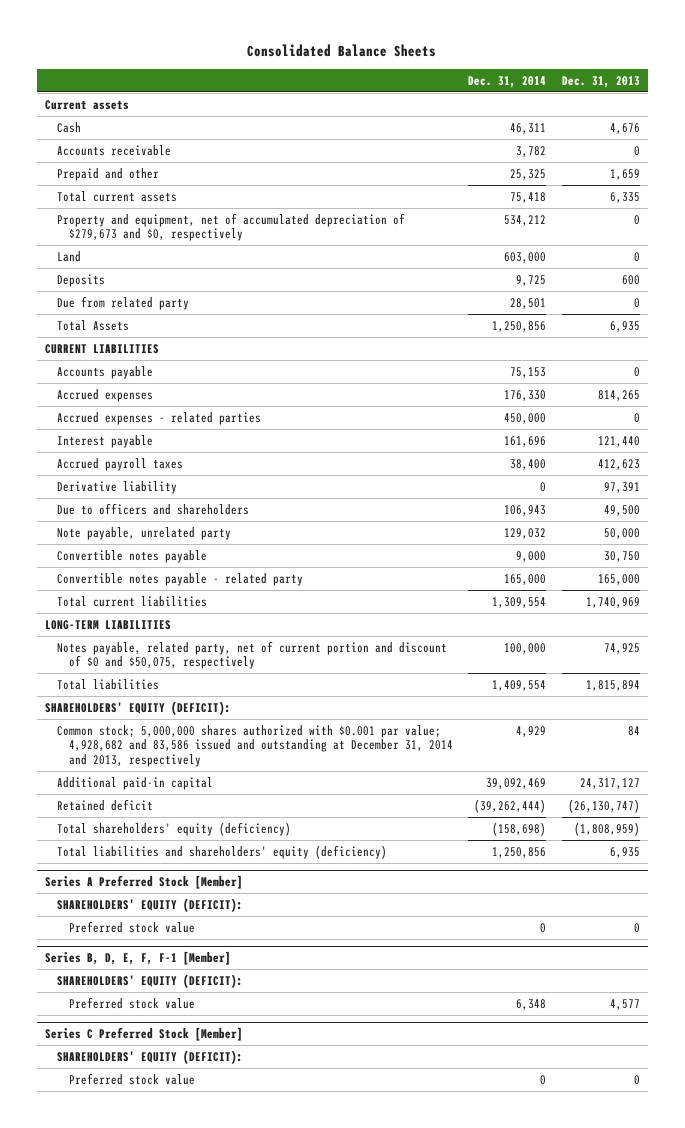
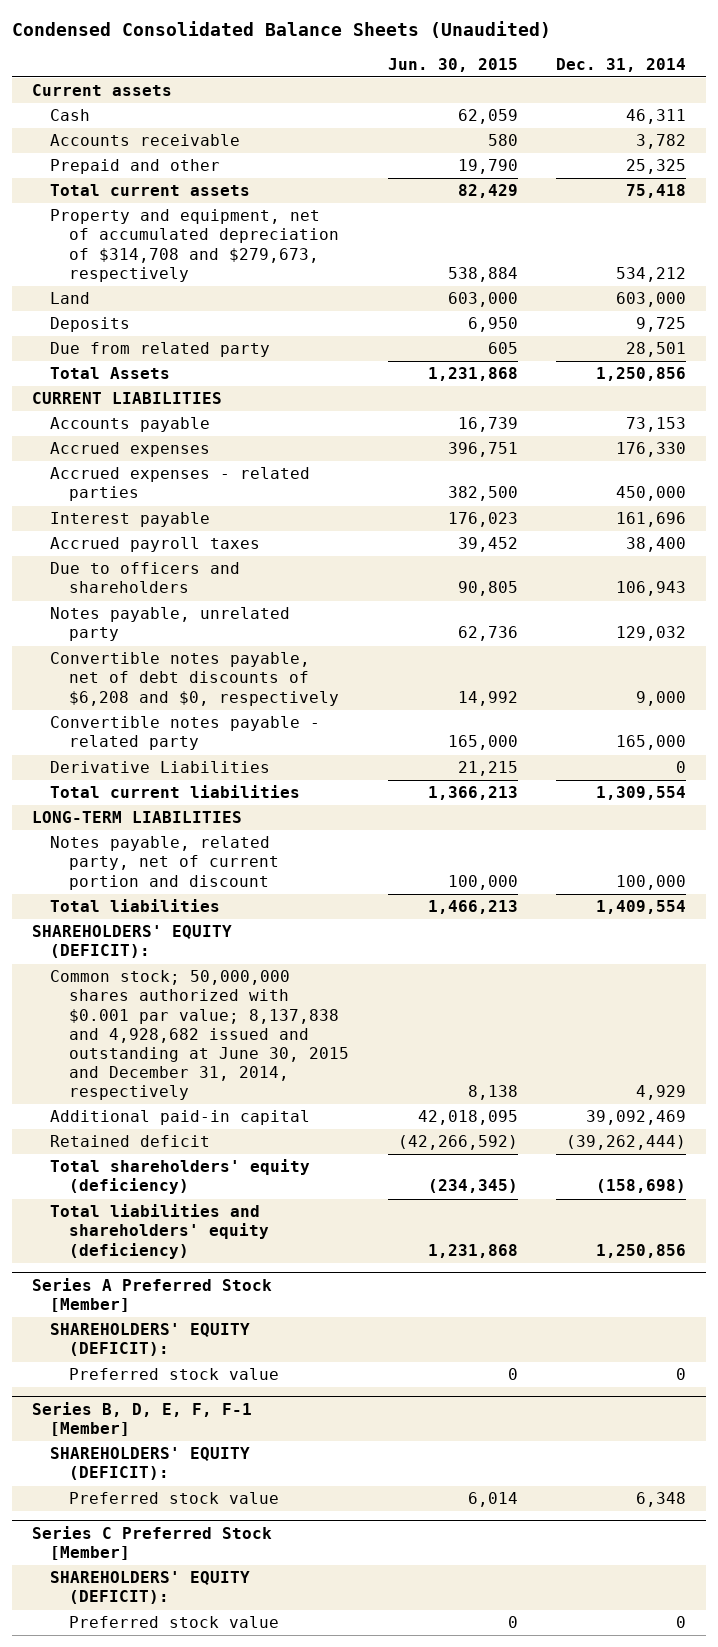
[247,44,437,58] Consolidated Balance Sheets -> [12,21,552,39] Condensed Consolidated Balance Sheets (Unaudited)
[561,75,640,88] Dec. 31, 2013 -> none
none -> [387,57,518,72] Jun. 30, 2015
[56,212,405,242] Property and equipment, net of accumulated depreciation of $279,673 and $0, respectively -> [50,209,340,282] Property and equipment, net of accumulated depreciation of $314,708 and $279,673, respectively
[510,366,547,378] 75,153 -> [626,417,687,433] 73,153
[56,480,177,494] Derivative liability -> none
[56,526,231,540] Note payable, unrelated party -> [50,607,291,642] Notes payable, unrelated party
[56,549,207,563] Convertible notes payable -> [50,652,340,706] Convertible notes payable, net of debt discounts of $6,208 and $0, respectively
none -> [50,761,271,774] Derivative Liabilities
[56,640,447,670] Notes payable, related party, net of current portion and discount of $0 and $50,075, respectively -> [50,836,280,890] Notes payable, related party, net of current portion and discount
[56,724,453,767] Common stock; 5,000,000 shares authorized with $0.001 par value; 4,928,682 and 83,586 issued and outstanding at December 31, 2014 and 2013, respectively -> [50,970,350,1101] Common stock; 50,000,000 shares authorized with $0.001 par value; 8,137,838 and 4,928,682 issued and outstanding at June 30, 2015 and December 31, 2014, respectively

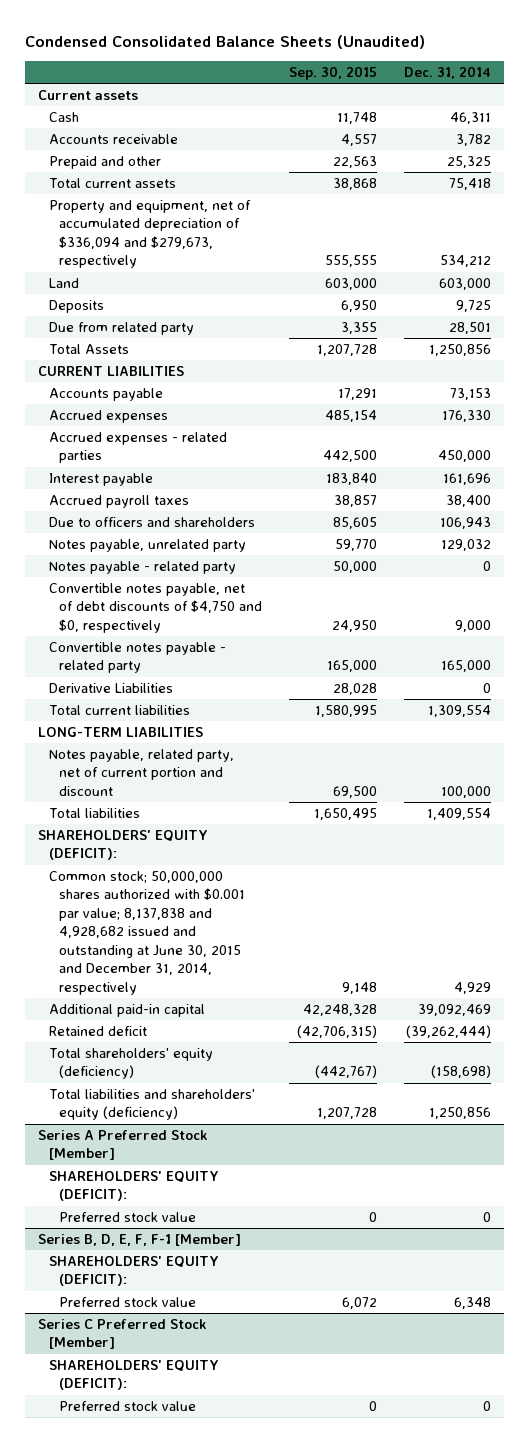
[387,57,518,72] Jun. 30, 2015 -> none
none -> [289,65,378,80] Sep. 30, 2015
[50,209,340,282] Property and equipment, net of accumulated depreciation of $314,708 and $279,673, respectively -> [48,199,251,269] Property and equipment, net of accumulated depreciation of $336,094 and $279,673, respectively
none -> [48,560,236,574] Notes payable - related party
[50,652,340,706] Convertible notes payable, net of debt discounts of $6,208 and $0, respectively -> [48,582,263,633] Convertible notes payable, net of debt discounts of $4,750 and $0, respectively

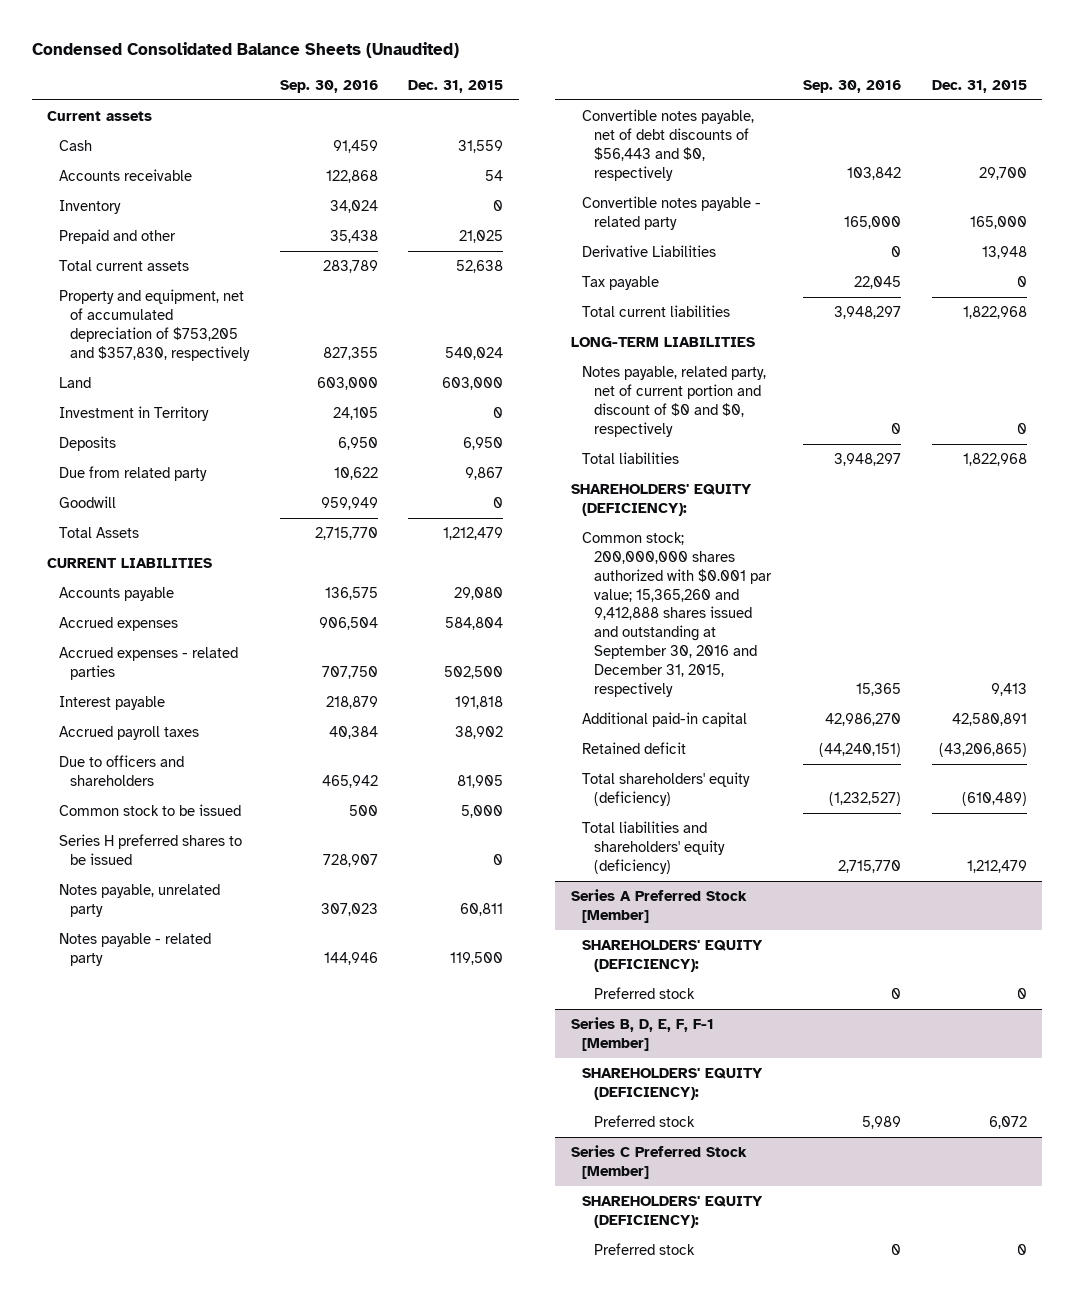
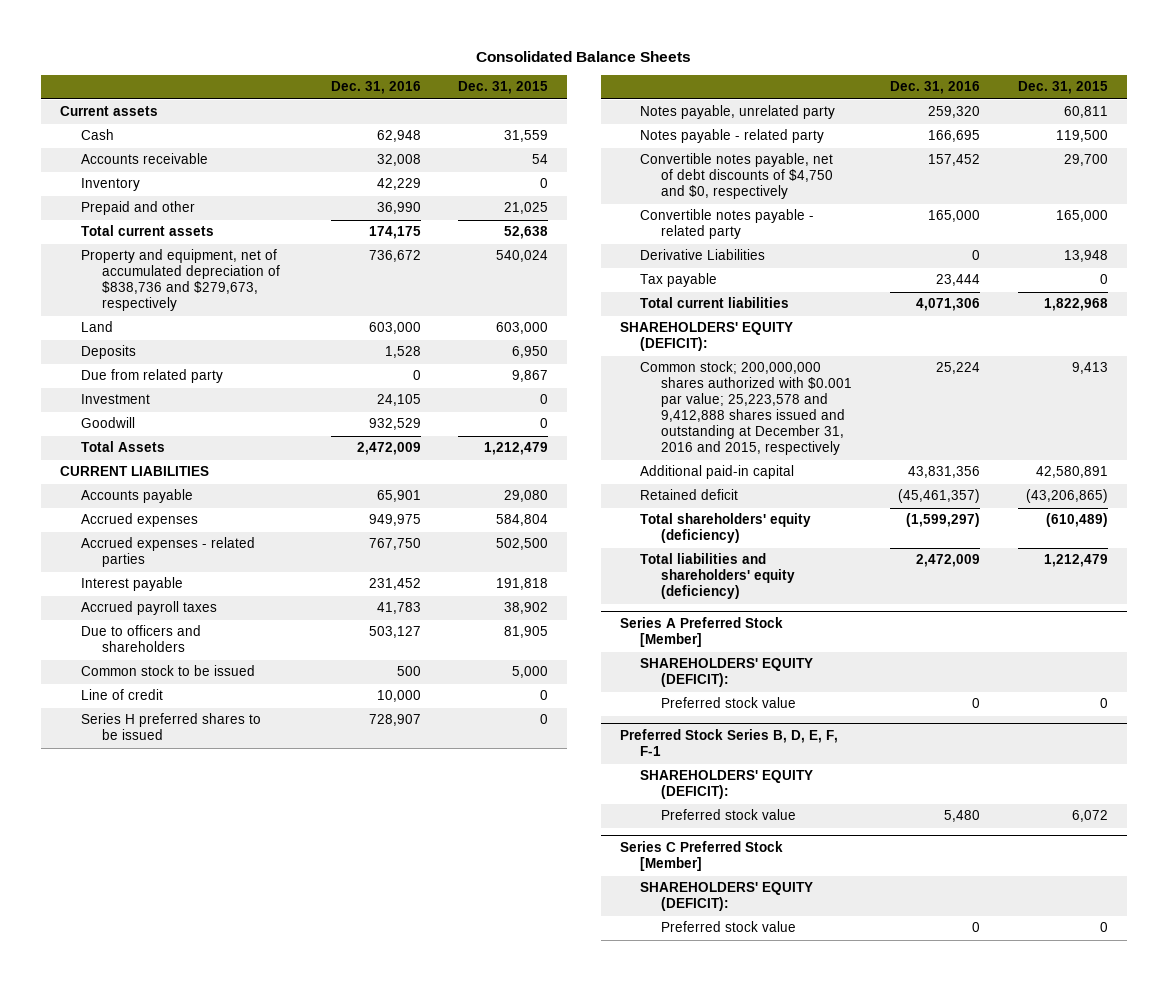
[31,41,459,58] Condensed Consolidated Balance Sheets (Unaudited) -> [476,50,692,62] Consolidated Balance Sheets
[279,79,378,93] Sep. 30, 2016 -> none
none -> [330,81,421,95] Dec. 31, 2016
[58,289,251,361] Property and equipment, net of accumulated depreciation of $753,205 and $357,830, respectively -> [80,249,280,312] Property and equipment, net of accumulated depreciation of $838,736 and $279,673, respectively
[58,406,209,422] Investment in Territory -> none
none -> [80,394,150,405] Investment
none -> [80,689,163,701] Line of credit
[582,109,755,181] Convertible notes payable, net of debt discounts of $56,443 and $0, respectively -> [640,153,834,200] Convertible notes payable, net of debt discounts of $4,750 and $0, respectively
[570,337,755,348] LONG-TERM LIABILITIES -> none
[582,366,767,437] Notes payable, related party, net of current portion and discount of $0 and $0, respectively -> none
[582,452,680,465] Total liabilities -> none
[570,484,752,516] SHAREHOLDERS' EQUITY (DEFICIENCY): -> [619,322,793,352] SHAREHOLDERS' EQUITY (DEFICIT):
[582,532,772,697] Common stock; 200,000,000 shares authorized with $0.001 par value; 15,365,260 and 9,412,888 shares issued and outstanding at September 30, 2016 and December 31, 2015, respectively -> [640,361,853,456] Common stock; 200,000,000 shares authorized with $0.001 par value; 25,223,578 and 9,412,888 shares issued and outstanding at December 31, 2016 and 2015, respectively
[582,940,764,972] SHAREHOLDERS' EQUITY (DEFICIENCY): -> [640,658,814,688] SHAREHOLDERS' EQUITY (DEFICIT):
[593,987,695,1000] Preferred stock -> [661,697,797,709] Preferred stock value
[570,1017,714,1051] Series B, D, E, F, F-1 [Member] -> [619,729,838,757] Preferred Stock Series B, D, E, F, F-1
[582,1068,764,1100] SHAREHOLDERS' EQUITY (DEFICIENCY): -> [640,770,814,800] SHAREHOLDERS' EQUITY (DEFICIT):
[593,1115,695,1128] Preferred stock -> [661,809,797,821] Preferred stock value
[582,1196,764,1228] SHAREHOLDERS' EQUITY (DEFICIENCY): -> [640,882,814,912] SHAREHOLDERS' EQUITY (DEFICIT):
[593,1243,695,1256] Preferred stock -> [661,921,797,933] Preferred stock value

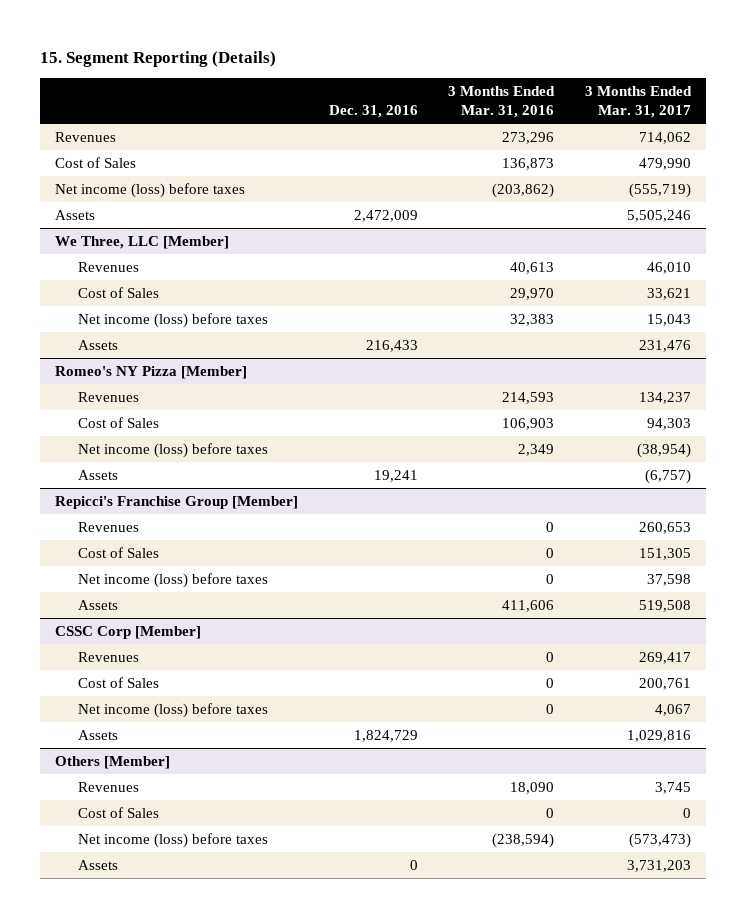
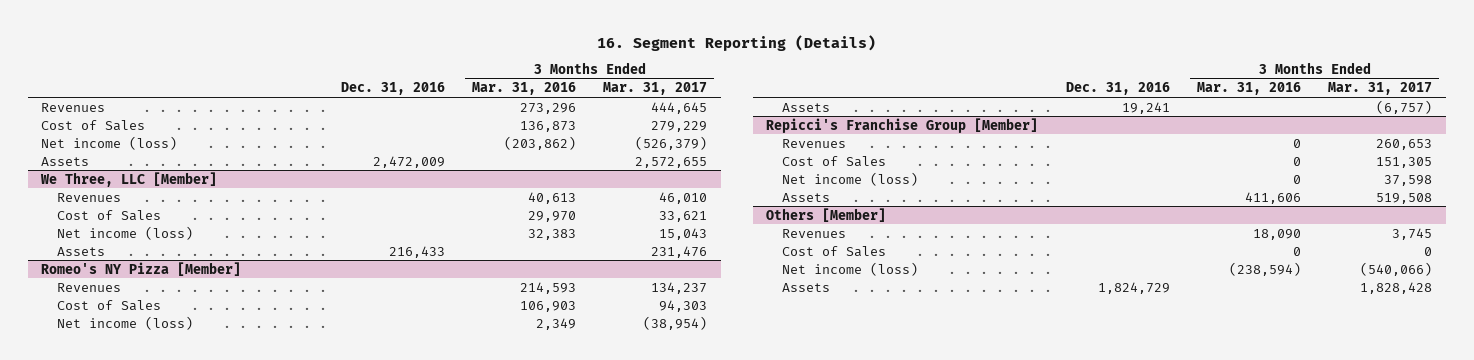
[39,51,276,68] 15. Segment Reporting (Details) -> [596,34,876,51] 16. Segment Reporting (Details)
[639,131,692,144] 714,062 -> [651,101,708,114] 444,645
[639,157,692,170] 479,990 -> [651,120,708,132] 279,229
[55,182,246,198] Net income (loss) before taxes -> [41,135,178,150] Net income (loss)
[629,182,692,198] (555,719) -> [635,135,708,150] (526,379)
[627,209,692,222] 5,505,246 -> [635,156,708,168] 2,572,655
[77,312,268,328] Net income (loss) before taxes -> [56,225,193,240] Net income (loss)
[77,442,268,458] Net income (loss) before taxes -> [56,315,193,330] Net income (loss)
[77,572,268,588] Net income (loss) before taxes -> [781,171,918,186] Net income (loss)
[55,625,202,639] CSSC Corp [Member] -> none
[77,651,139,662] Revenues -> none
[77,676,159,688] Cost of Sales -> none
[77,702,268,718] Net income (loss) before taxes -> none
[77,729,118,740] Assets -> none
[77,832,268,848] Net income (loss) before taxes -> [781,261,918,276] Net income (loss)
[629,832,692,848] (573,473) -> [1360,261,1433,276] (540,066)
[409,859,418,870] 0 -> [1097,281,1170,294] 1,824,729
[627,859,692,872] 3,731,203 -> [1360,281,1433,294] 1,828,428

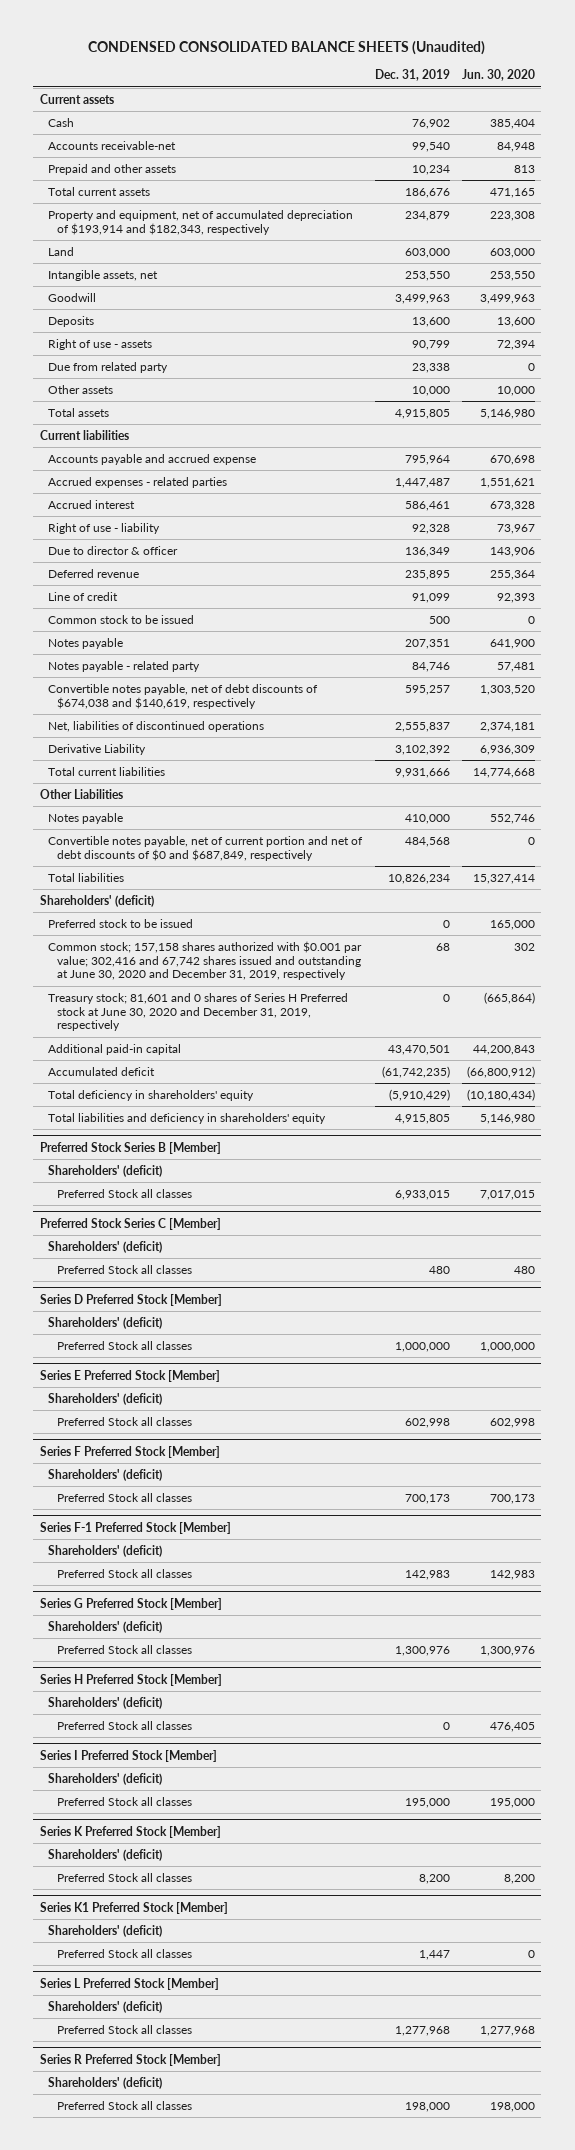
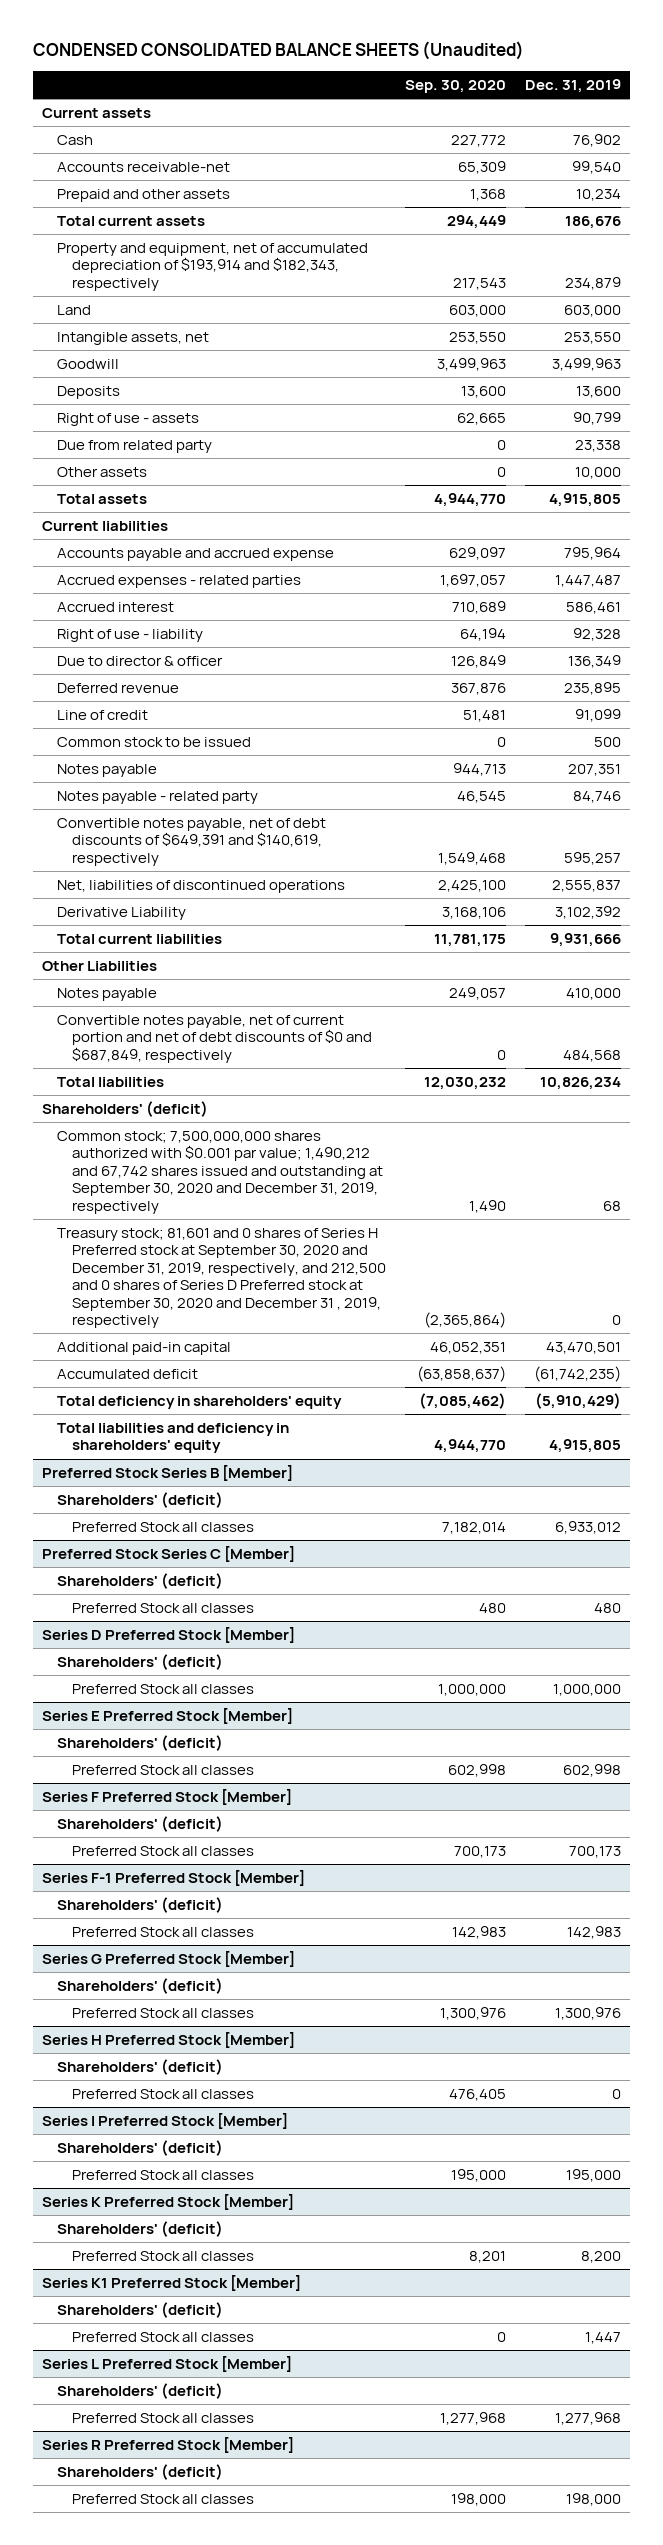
[462,69,536,82] Jun. 30, 2020 -> none
none -> [404,79,506,93] Sep. 30, 2020
[48,683,319,709] Convertible notes payable, net of debt discounts of $674,038 and $140,619, respectively -> [57,818,327,866] Convertible notes payable, net of debt discounts of $649,391 and $140,619, respectively
[48,918,194,928] Preferred stock to be issued -> none
[48,940,363,981] Common stock; 157,158 shares authorized with $0.001 par value; 302,416 and 67,742 shares issued and outstanding at June 30, 2020 and December 31, 2019, respectively -> [57,1131,384,1214] Common stock; 7,500,000,000 shares authorized with $0.001 par value; 1,490,212 and 67,742 shares issued and outstanding at September 30, 2020 and December 31, 2019, respectively
[48,992,349,1032] Treasury stock; 81,601 and 0 shares of Series H Preferred stock at June 30, 2020 and December 31, 2019, respectively -> [57,1228,387,1329] Treasury stock; 81,601 and 0 shares of Series H Preferred stock at September 30, 2020 and December 31, 2019, respectively, and 212,500 and 0 shares of Series D Preferred stock at September 30, 2020 and December 31 , 2019, respectively
[394,1189,450,1200] 6,933,015 -> [554,1521,621,1535] 6,933,012

